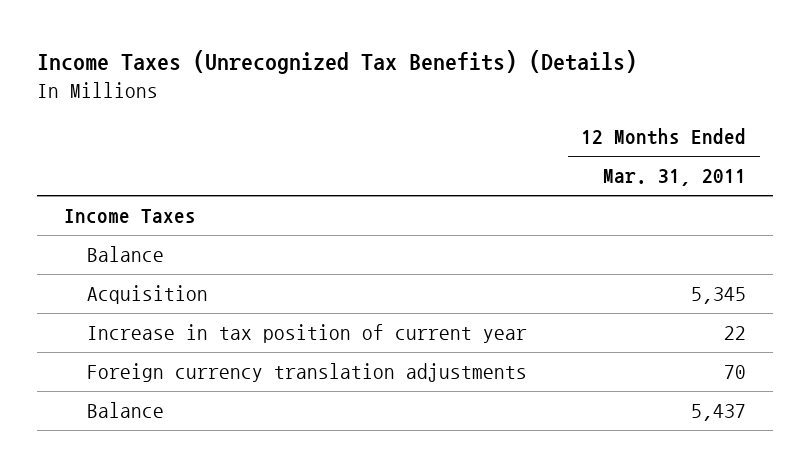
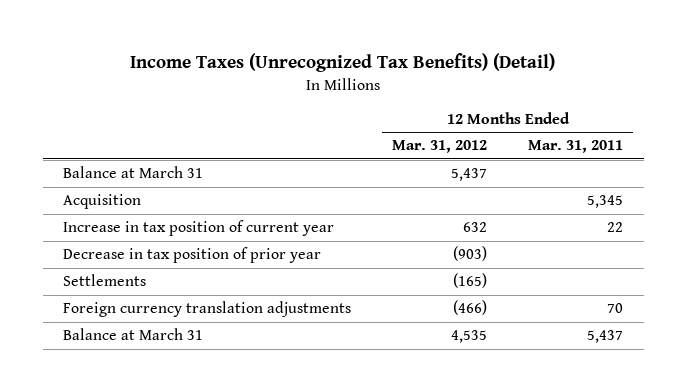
[37,49,638,74] Income Taxes (Unrecognized Tax Benefits) (Details) -> [130,52,556,72] Income Taxes (Unrecognized Tax Benefits) (Detail)
none -> [392,140,488,154] Mar. 31, 2012
[64,209,197,225] Income Taxes -> none
[87,246,165,263] Balance -> [63,166,204,179] Balance at March 31
none -> [63,247,322,264] Decrease in tax position of prior year
none -> [63,274,147,287] Settlements
[87,402,165,419] Balance -> [63,328,204,341] Balance at March 31

